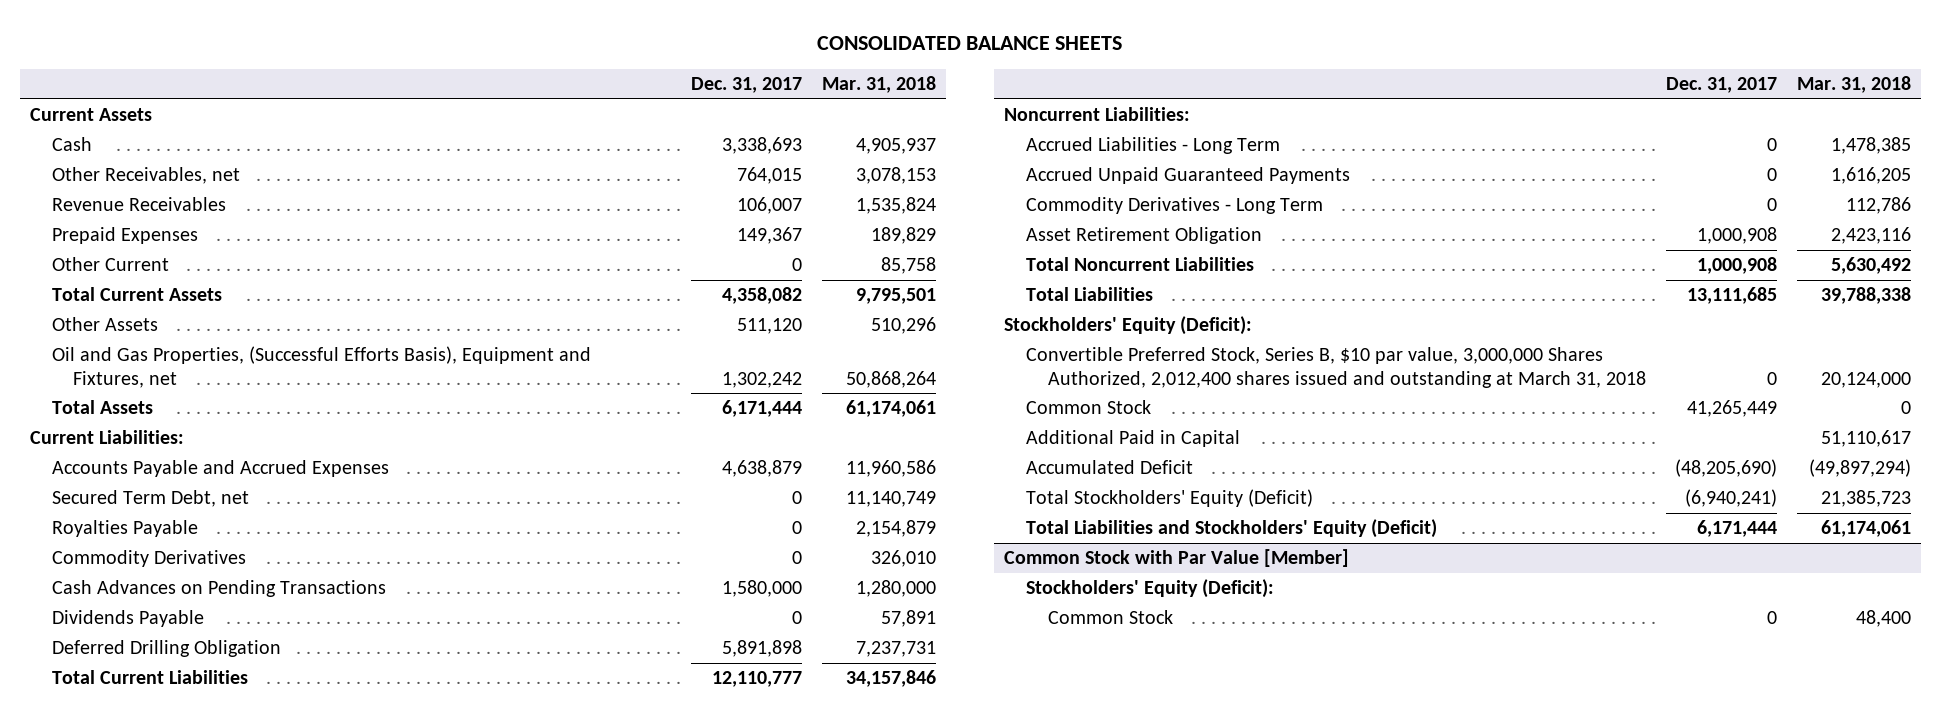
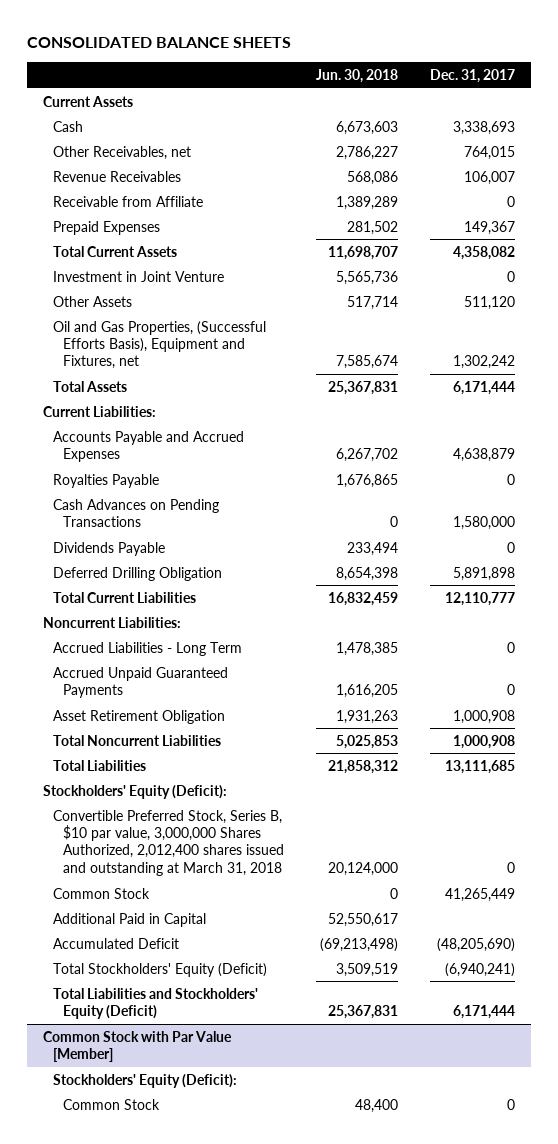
[822,76,937,94] Mar. 31, 2018 -> none
none -> [316,68,399,83] Jun. 30, 2018
none -> [53,195,204,207] Receivable from Affiliate
[51,257,169,272] Other Current -> none
none -> [53,270,225,282] Investment in Joint Venture
[51,490,249,508] Secured Term Debt, net -> none
[51,550,246,568] Commodity Derivatives -> none
[1026,197,1324,215] Commodity Derivatives - Long Term -> none

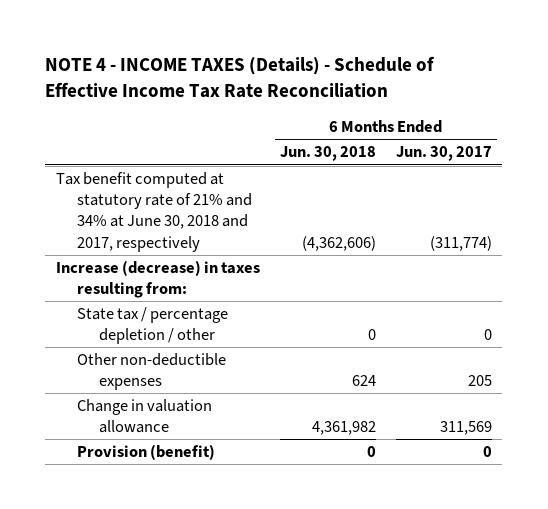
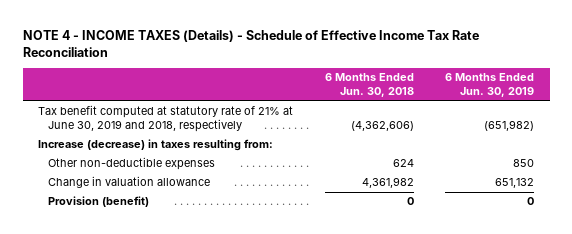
[396,146,493,162] Jun. 30, 2017 -> none
none -> [445,73,535,98] 6 Months Ended Jun. 30, 2019
[55,172,253,252] Tax benefit computed at statutory rate of 21% and 34% at June 30, 2018 and 2017, respectively -> [38,105,294,133] Tax benefit computed at statutory rate of 21% at June 30, 2019 and 2018, respectively
[77,307,229,345] State tax / percentage depletion / other -> none

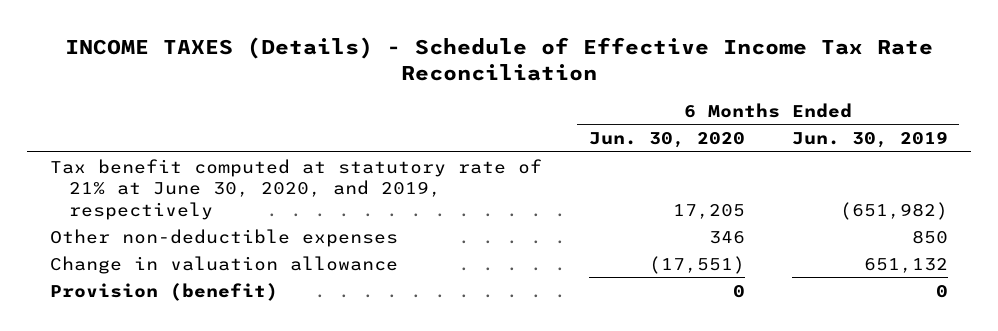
[22,29,479,57] NOTE 4 - INCOME TAXES (Details) - Schedule of Effective Income Tax Rate Reconciliation -> [64,36,933,82] INCOME TAXES (Details) - Schedule of Effective Income Tax Rate Reconciliation
[324,73,414,98] 6 Months Ended Jun. 30, 2018 -> none
none -> [588,132,745,149] Jun. 30, 2020
[38,139,274,152] Increase (decrease) in taxes resulting from: -> none
[38,105,294,133] Tax benefit computed at statutory rate of 21% at June 30, 2019 and 2018, respectively -> [50,158,543,220] Tax benefit computed at statutory rate of 21% at June 30, 2020, and 2019, respectively

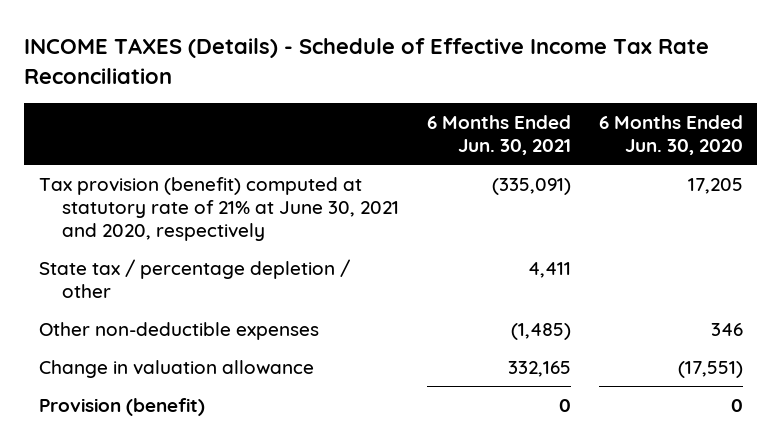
[791,131,948,149] Jun. 30, 2019 -> none
none -> [426,114,571,155] 6 Months Ended Jun. 30, 2021
[50,158,543,220] Tax benefit computed at statutory rate of 21% at June 30, 2020, and 2019, respectively -> [38,176,399,242] Tax provision (benefit) computed at statutory rate of 21% at June 30, 2021 and 2020, respectively
none -> [38,258,350,298] State tax / percentage depletion / other

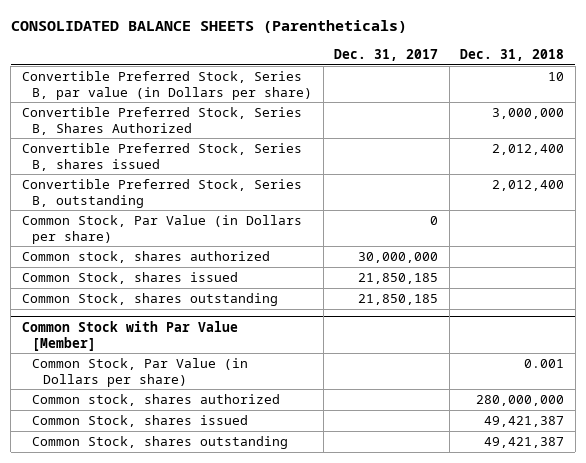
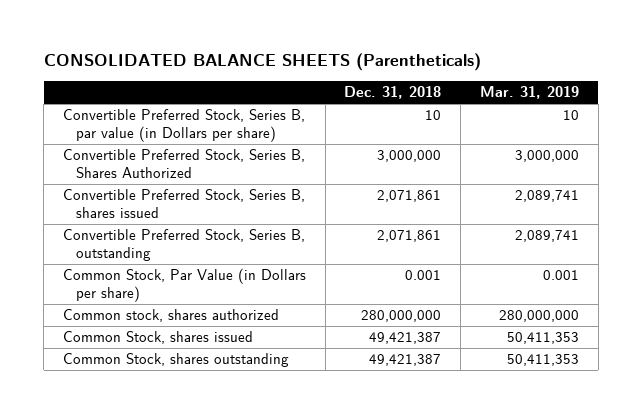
[334,49,439,62] Dec. 31, 2017 -> none
none -> [479,86,579,100] Mar. 31, 2019
[21,215,302,244] Common Stock, Par Value (in Dollars per share) -> none
[21,251,270,264] Common stock, shares authorized -> none
[21,272,238,285] Common Stock, shares issued -> none
[21,293,278,307] Common Stock, shares outstanding -> none
[21,320,238,351] Common Stock with Par Value [Member] -> none
[492,144,565,156] 2,012,400 -> [377,190,442,203] 2,071,861
[492,180,565,192] 2,012,400 -> [377,230,442,243] 2,071,861

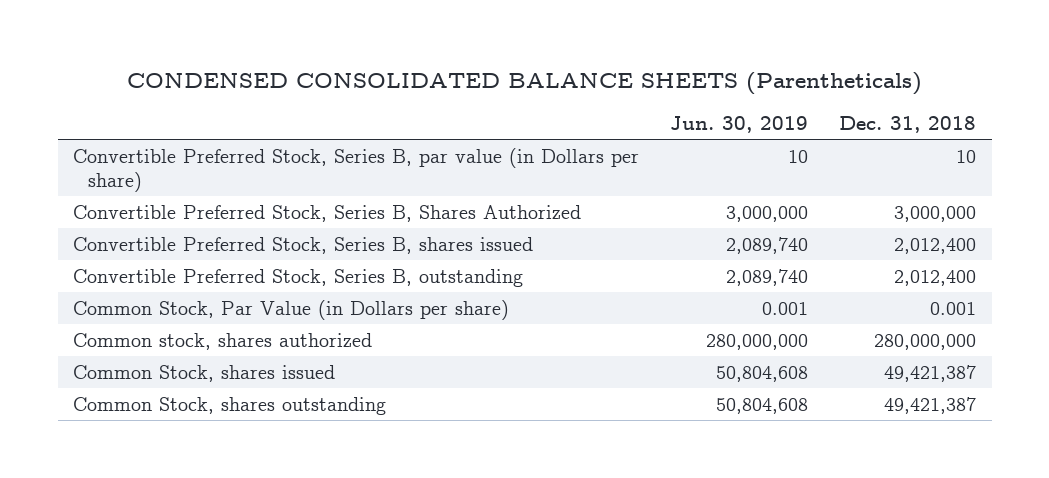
[43,53,481,72] CONSOLIDATED BALANCE SHEETS (Parentheticals) -> [126,71,922,95] CONDENSED CONSOLIDATED BALANCE SHEETS (Parentheticals)
[479,86,579,100] Mar. 31, 2019 -> none
none -> [670,115,809,133] Jun. 30, 2019
[377,190,442,203] 2,071,861 -> [894,237,977,254] 2,012,400
[377,230,442,243] 2,071,861 -> [894,269,977,286] 2,012,400

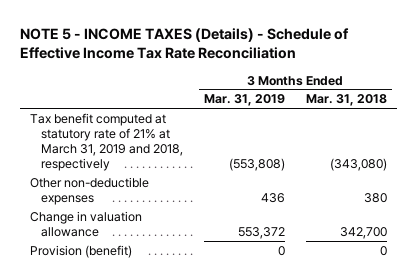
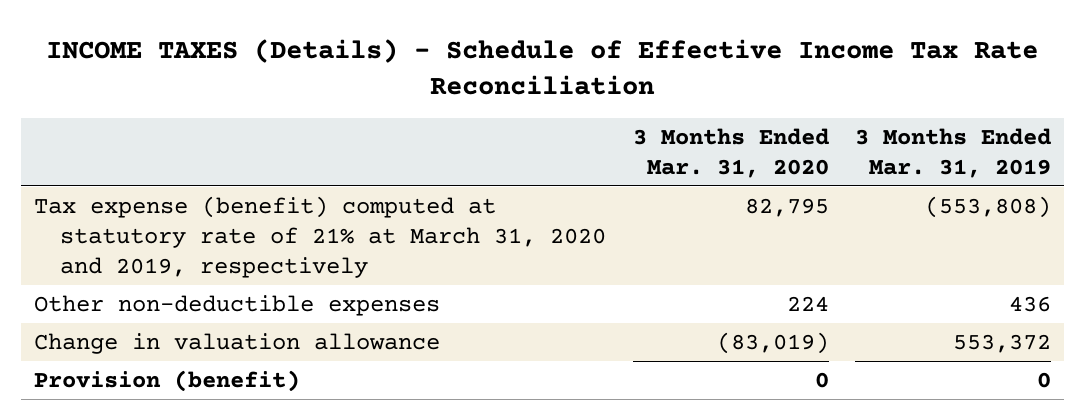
[19,27,349,60] NOTE 5 - INCOME TAXES (Details) - Schedule of Effective Income Tax Rate Reconciliation -> [46,38,1039,96] INCOME TAXES (Details) - Schedule of Effective Income Tax Rate Reconciliation
[305,94,387,107] Mar. 31, 2018 -> none
none -> [632,127,829,179] 3 Months Ended Mar. 31, 2020
[30,112,183,171] Tax benefit computed at statutory rate of 21% at March 31, 2019 and 2018, respectively -> [33,195,607,278] Tax expense (benefit) computed at statutory rate of 21% at March 31, 2020 and 2019, respectively

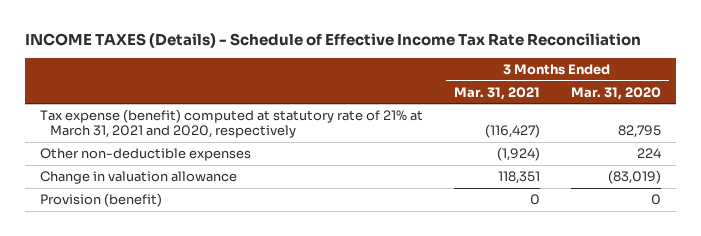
[855,127,1052,179] 3 Months Ended Mar. 31, 2019 -> none
none -> [454,86,541,100] Mar. 31, 2021
[33,195,607,278] Tax expense (benefit) computed at statutory rate of 21% at March 31, 2020 and 2019, respectively -> [40,109,424,139] Tax expense (benefit) computed at statutory rate of 21% at March 31, 2021 and 2020, respectively

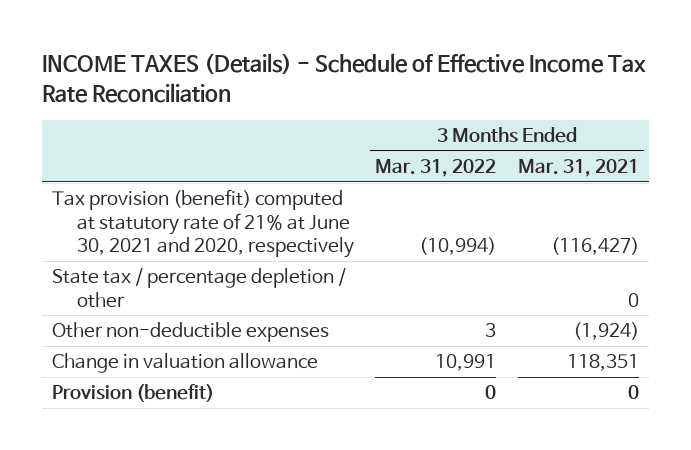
[570,86,661,100] Mar. 31, 2020 -> none
none -> [375,159,497,178] Mar. 31, 2022
[40,109,424,139] Tax expense (benefit) computed at statutory rate of 21% at March 31, 2021 and 2020, respectively -> [52,189,355,259] Tax provision (benefit) computed at statutory rate of 21% at June 30, 2021 and 2020, respectively
none -> [52,268,347,308] State tax / percentage depletion / other

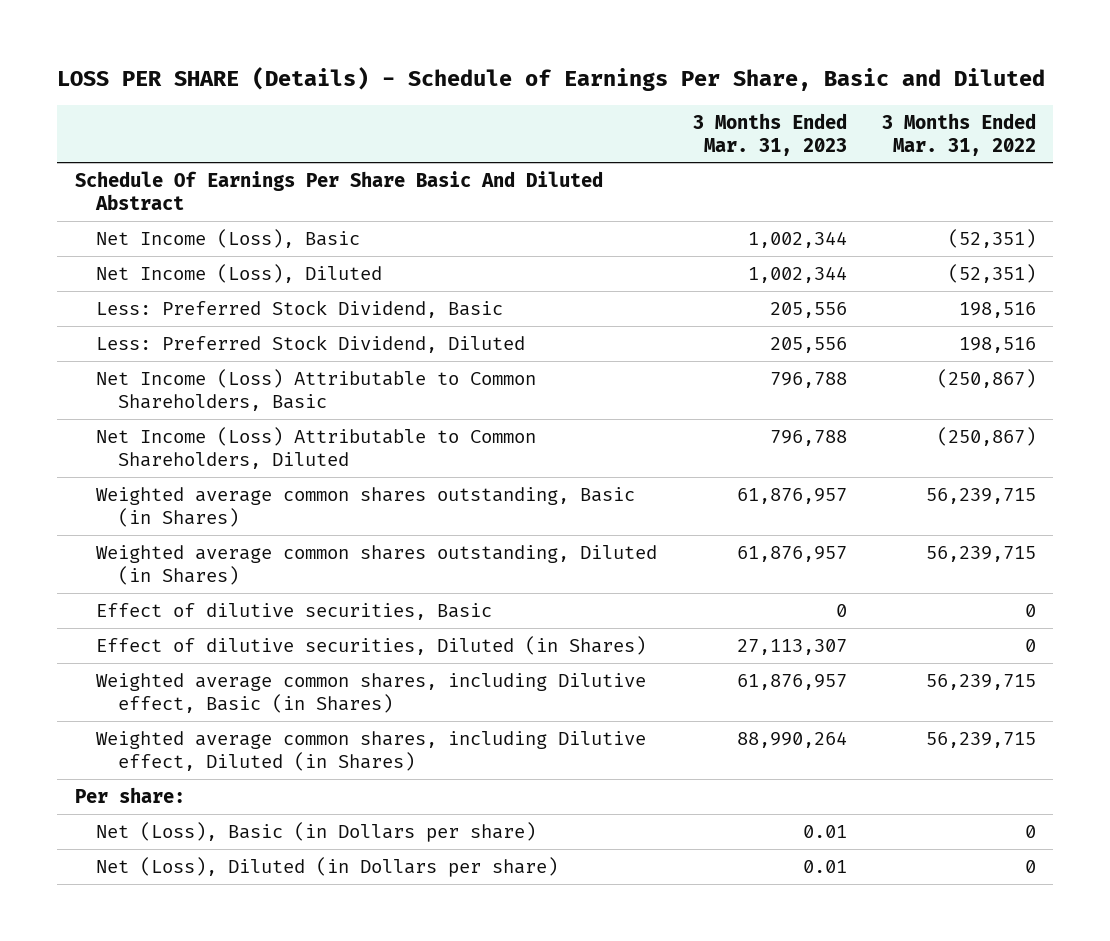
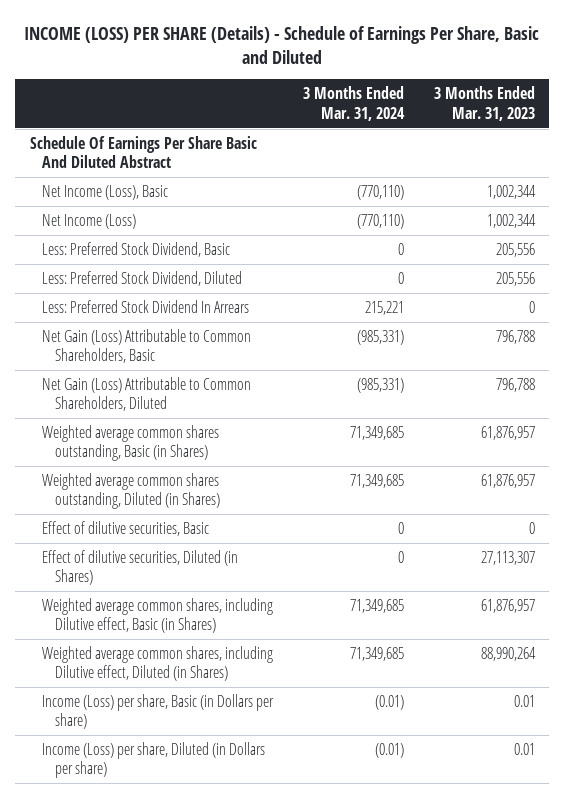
[56,66,1045,91] LOSS PER SHARE (Details) - Schedule of Earnings Per Share, Basic and Diluted -> [24,25,540,64] INCOME (LOSS) PER SHARE (Details) - Schedule of Earnings Per Share, Basic and Diluted
[881,112,1036,156] 3 Months Ended Mar. 31, 2022 -> none
none -> [303,86,406,121] 3 Months Ended Mar. 31, 2024
[96,263,383,283] Net Income (Loss), Diluted -> [42,213,137,229] Net Income (Loss)
none -> [42,299,250,313] Less: Preferred Stock Dividend In Arrears
[96,368,537,411] Net Income (Loss) Attributable to Common Shareholders, Basic -> [42,328,252,364] Net Gain (Loss) Attributable to Common Shareholders, Basic
[96,426,537,469] Net Income (Loss) Attributable to Common Shareholders, Diluted -> [42,376,252,412] Net Gain (Loss) Attributable to Common Shareholders, Diluted
[74,786,185,803] Per share: -> none
[96,821,537,842] Net (Loss), Basic (in Dollars per share) -> [42,693,275,730] Income (Loss) per share, Basic (in Dollars per share)
[96,856,559,877] Net (Loss), Diluted (in Dollars per share) -> [42,741,266,779] Income (Loss) per share, Diluted (in Dollars per share)

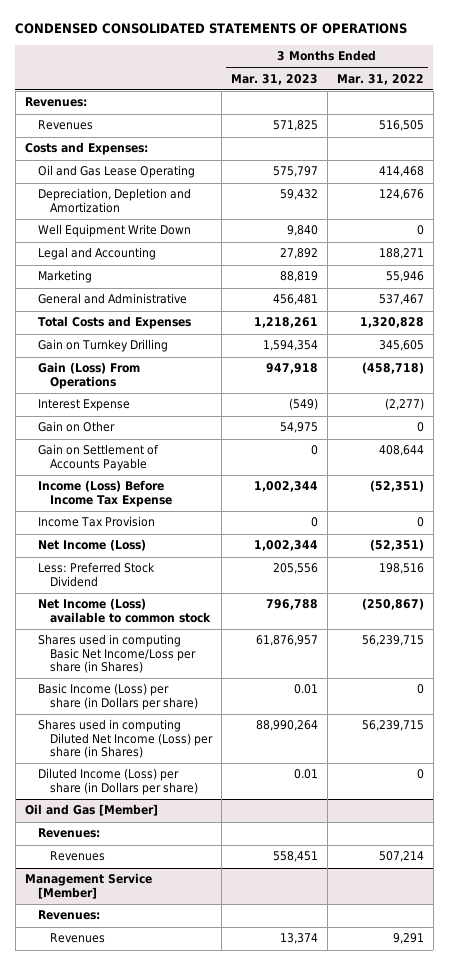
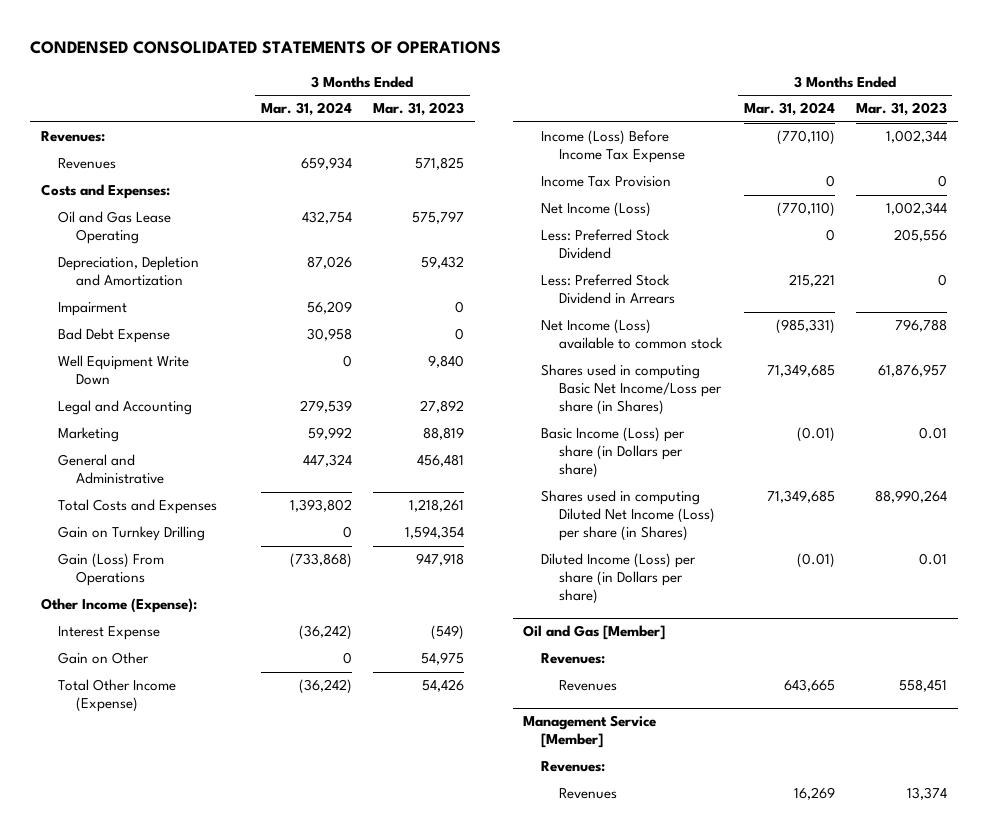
[336,73,424,85] Mar. 31, 2022 -> none
none -> [260,102,352,117] Mar. 31, 2024
none -> [58,302,128,317] Impairment
none -> [58,328,171,344] Bad Debt Expense
none -> [40,598,197,614] Other Income (Expense):
[37,444,159,471] Gain on Settlement of Accounts Payable -> none
none -> [58,679,177,713] Total Other Income (Expense)
none -> [541,274,676,305] Less: Preferred Stock Dividend in Arrears

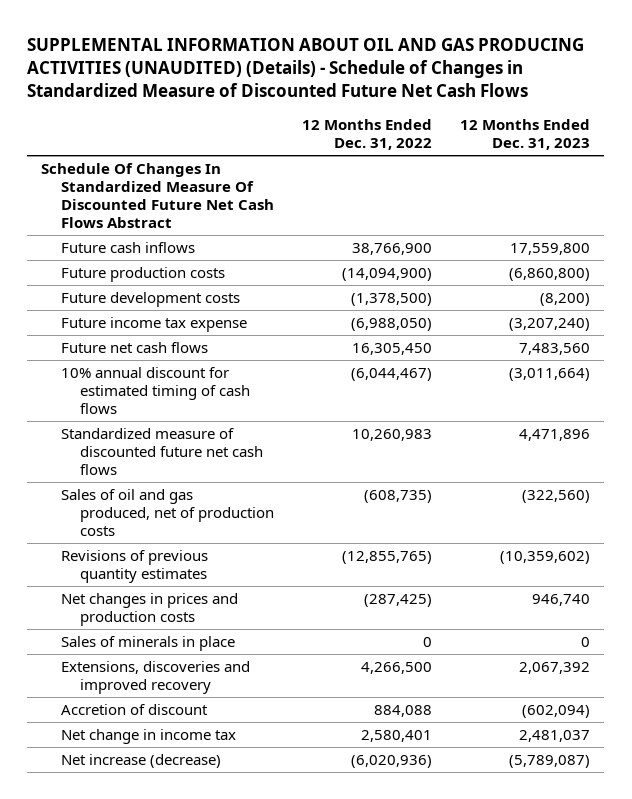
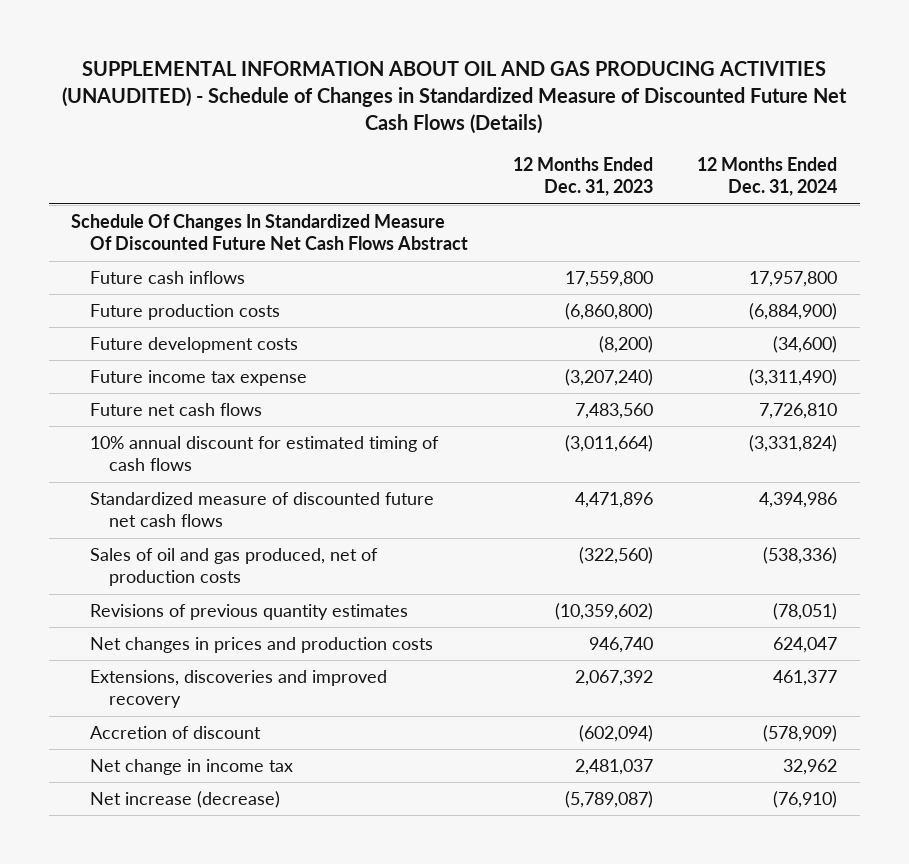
[27,37,585,98] SUPPLEMENTAL INFORMATION ABOUT OIL AND GAS PRODUCING ACTIVITIES (UNAUDITED) (Details) - Schedule of Changes in Standardized Measure of Discounted Future Net Cash Flows -> [62,60,848,135] SUPPLEMENTAL INFORMATION ABOUT OIL AND GAS PRODUCING ACTIVITIES (UNAUDITED) - Schedule of Changes in Standardized Measure of Discounted Future Net Cash Flows (Details)
[302,118,433,150] 12 Months Ended Dec. 31, 2022 -> none
none -> [697,156,838,197] 12 Months Ended Dec. 31, 2024
[60,635,235,651] Sales of minerals in place -> none

